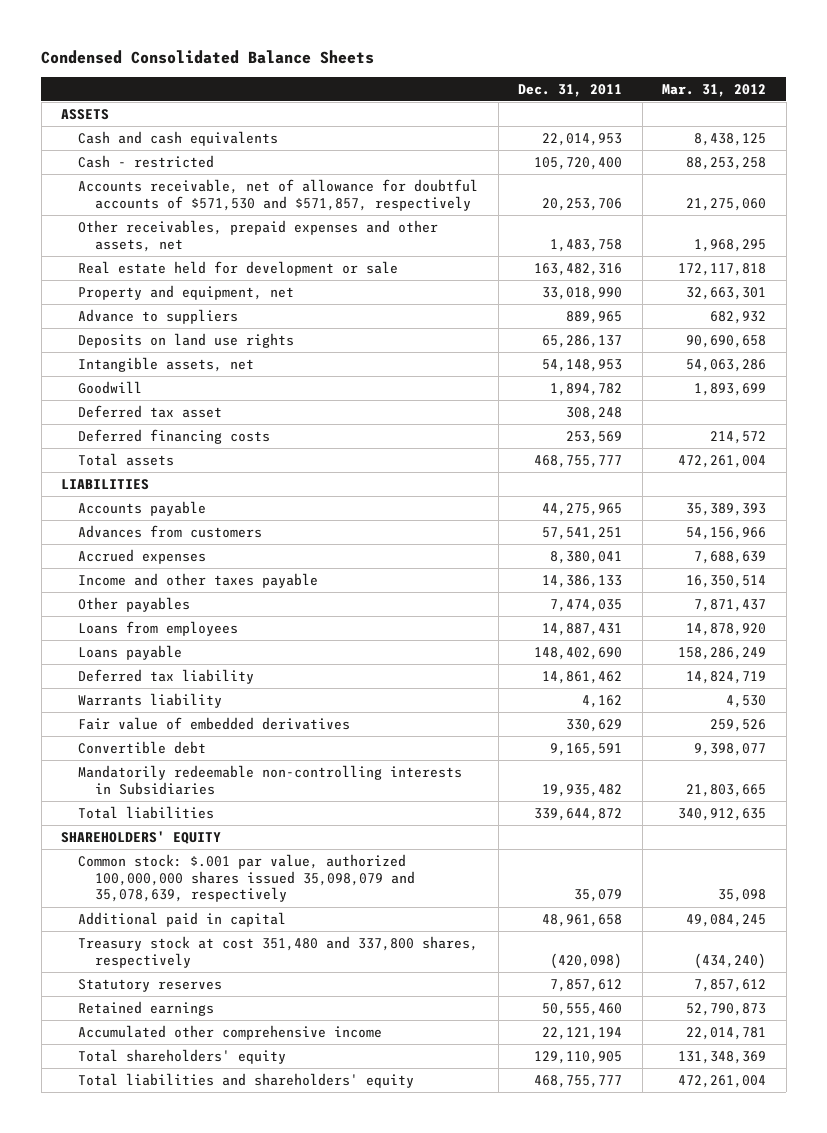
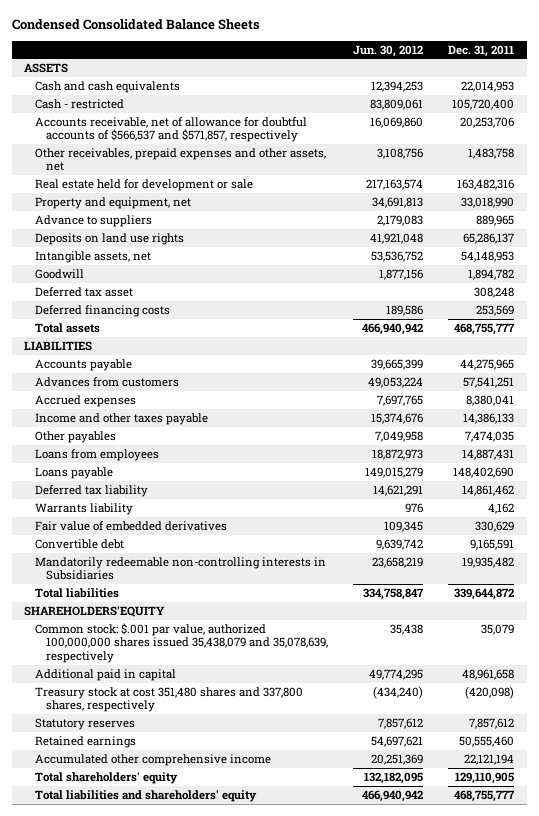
[662,83,767,97] Mar. 31, 2012 -> none
none -> [353,44,424,57] Jun. 30, 2012
[78,178,479,211] Accounts receivable, net of allowance for doubtful accounts of $571,530 and $571,857, respectively -> [35,116,308,143] Accounts receivable, net of allowance for doubtful accounts of $566,537 and $571,857, respectively
[61,830,222,844] SHAREHOLDERS' EQUITY -> [24,605,166,617] SHAREHOLDERS'EQUITY
[78,853,415,903] Common stock: $.001 par value, authorized 100,000,000 shares issued 35,098,079 and 35,078,639, respectively -> [35,622,328,663] Common stock: $.001 par value, authorized 100,000,000 shares issued 35,438,079 and 35,078,639, respectively
[78,935,479,968] Treasury stock at cost 351,480 and 337,800 shares, respectively -> [35,686,304,713] Treasury stock at cost 351,480 shares and 337,800 shares, respectively

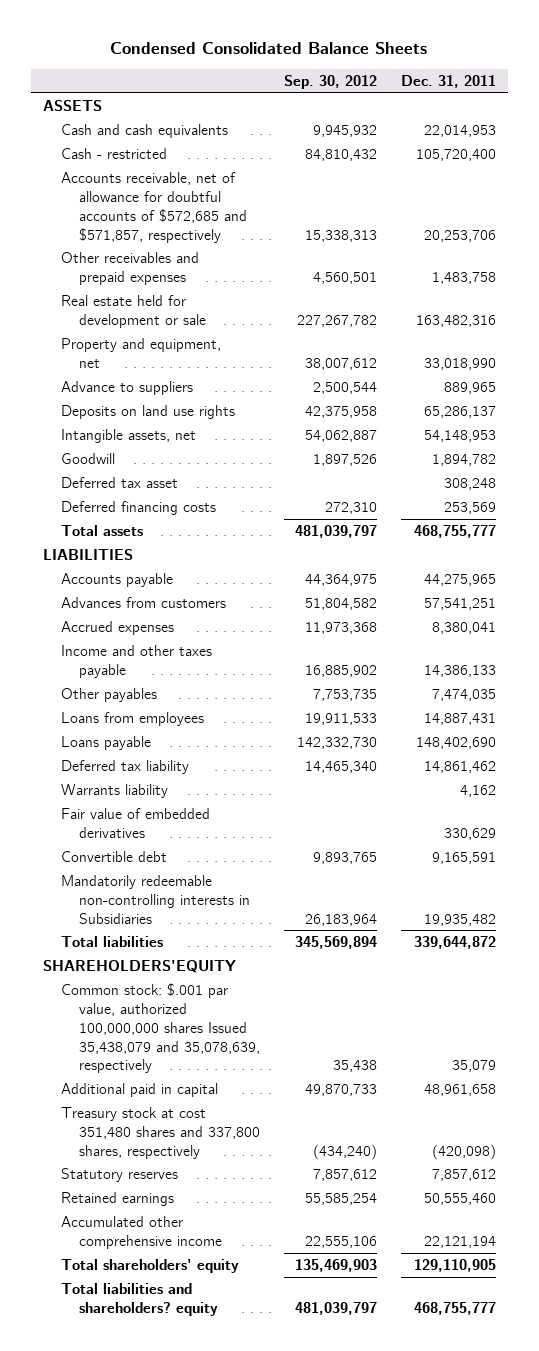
[353,44,424,57] Jun. 30, 2012 -> none
none -> [283,75,377,90] Sep. 30, 2012
[35,116,308,143] Accounts receivable, net of allowance for doubtful accounts of $566,537 and $571,857, respectively -> [60,171,248,243] Accounts receivable, net of allowance for doubtful accounts of $572,685 and $571,857, respectively
[35,147,327,172] Other receivables, prepaid expenses and other assets, net -> [60,251,199,285] Other receivables and prepaid expenses
[35,622,328,663] Common stock: $.001 par value, authorized 100,000,000 shares issued 35,438,079 and 35,078,639, respectively -> [60,982,261,1074] Common stock: $.001 par value, authorized 100,000,000 shares Issued 35,438,079 and 35,078,639, respectively
[35,789,258,802] Total liabilities and shareholders' equity -> [60,1282,219,1316] Total liabilities and shareholders? equity

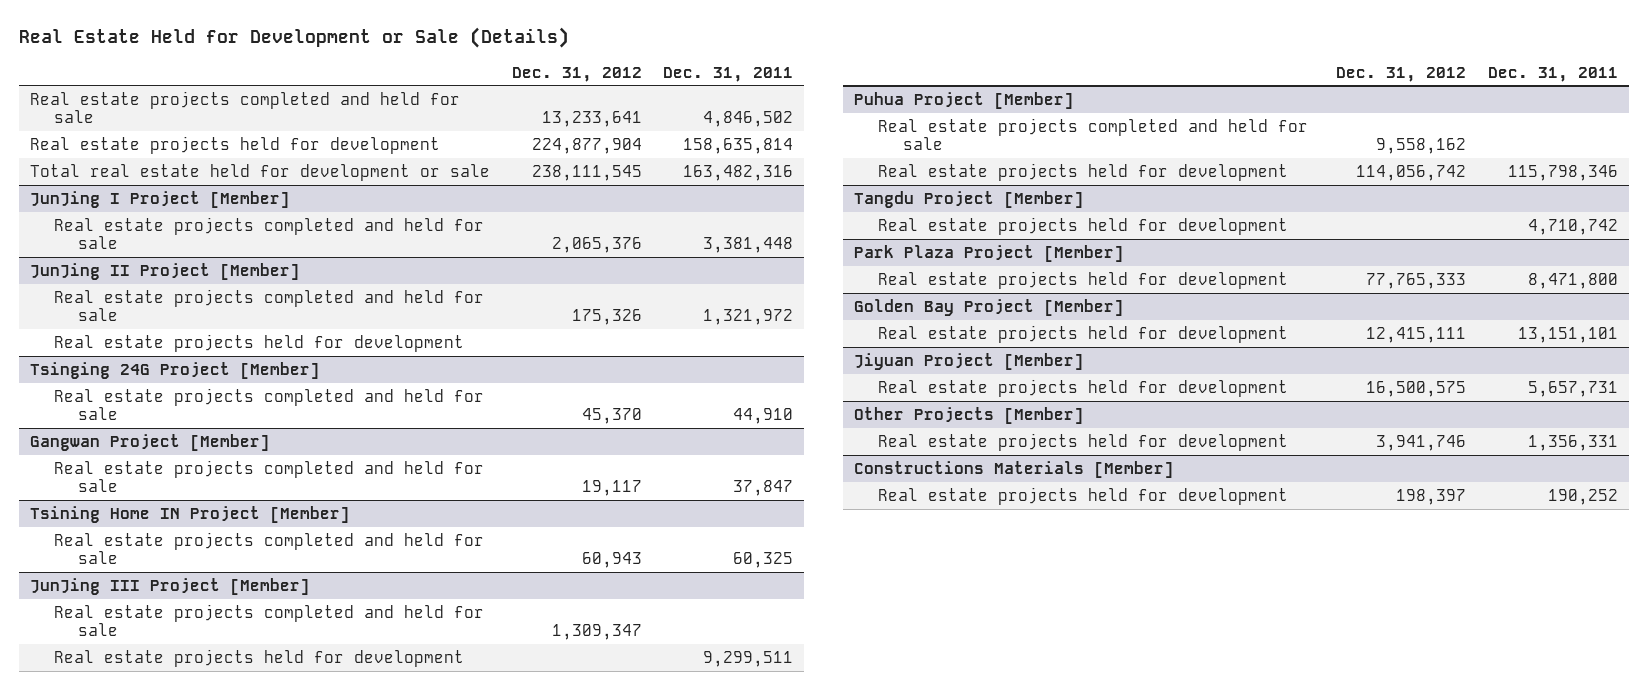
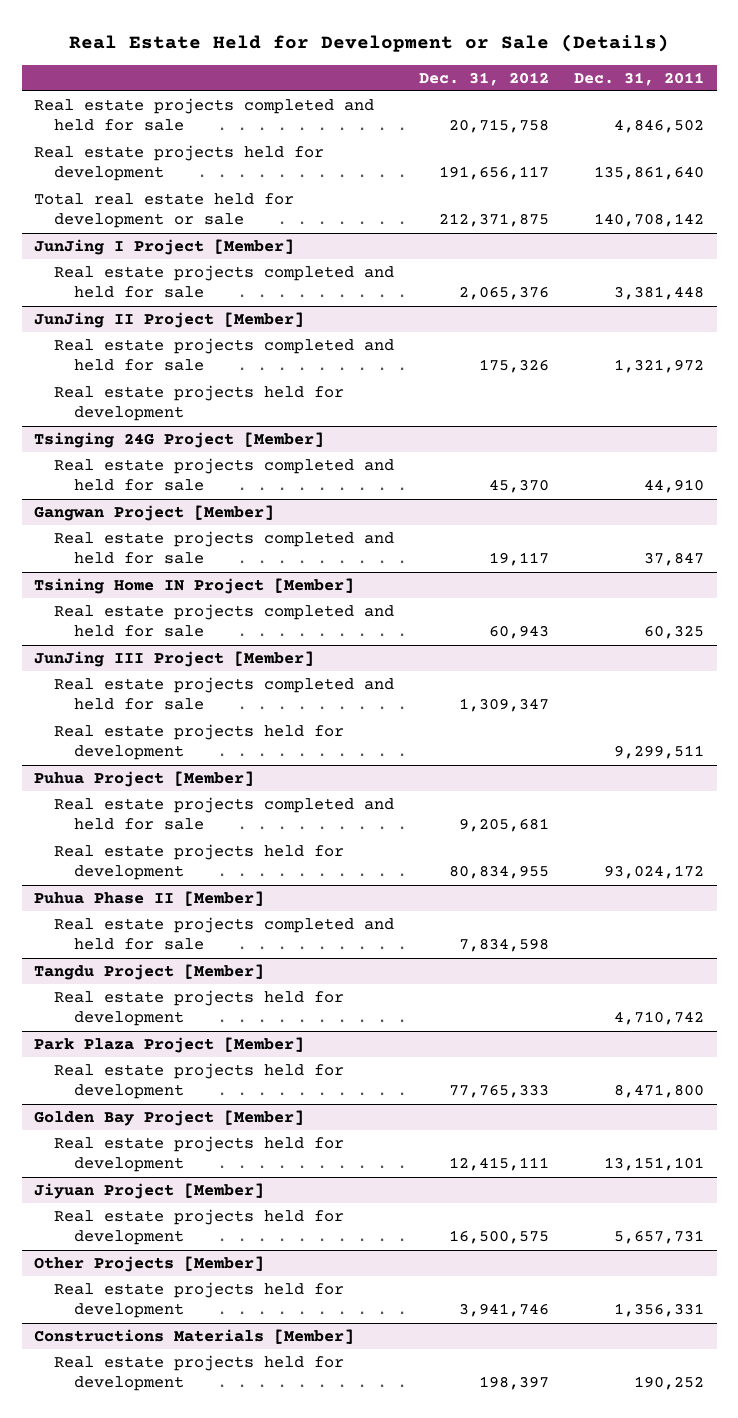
[541,111,642,128] 13,233,641 -> [449,119,550,134] 20,715,758
[531,137,642,154] 224,877,904 -> [439,166,550,181] 191,656,117
[683,137,794,154] 158,635,814 -> [594,166,705,181] 135,861,640
[531,164,642,181] 238,111,545 -> [439,213,550,228] 212,371,875
[683,164,794,181] 163,482,316 -> [594,213,705,228] 140,708,142
[1376,138,1467,155] 9,558,162 -> [459,818,550,833] 9,205,681
[1356,164,1467,181] 114,056,742 -> [449,865,550,880] 80,834,955
[1507,164,1618,181] 115,798,346 -> [604,865,705,880] 93,024,172
none -> [34,890,265,906] Puhua Phase II [Member]
none -> [53,916,394,951] Real estate projects completed and held for sale

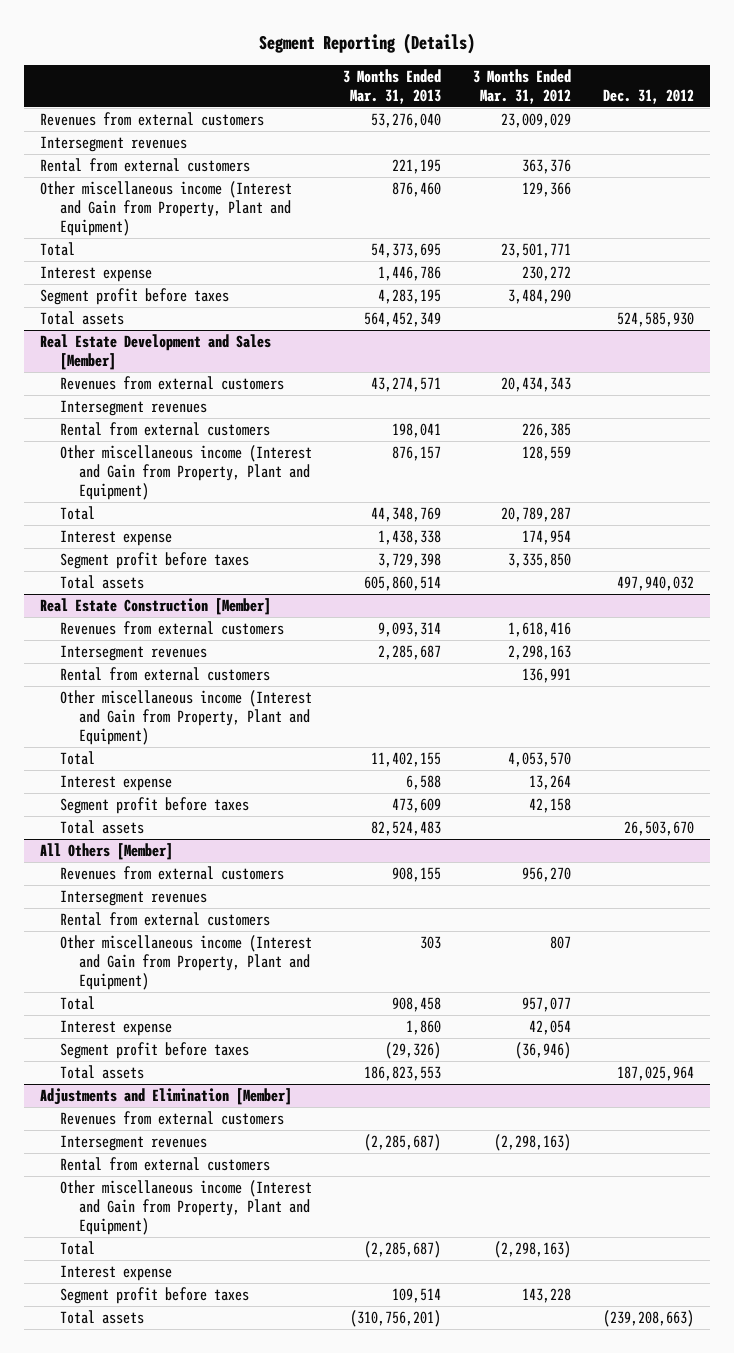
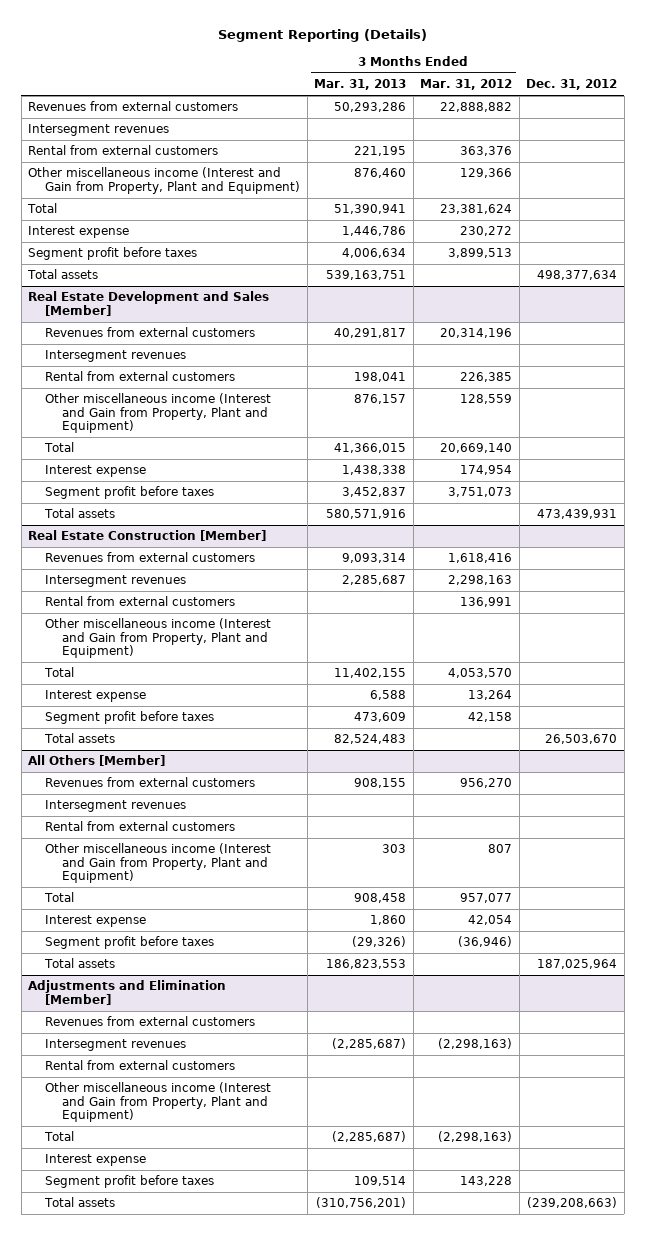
[371,113,442,129] 53,276,040 -> [334,102,407,113] 50,293,286
[501,113,572,129] 23,009,029 -> [440,102,513,113] 22,888,882
[371,243,442,259] 54,373,695 -> [334,204,407,215] 51,390,941
[501,243,572,259] 23,501,771 -> [440,204,513,215] 23,381,624
[378,289,442,305] 4,283,195 -> [342,248,407,259] 4,006,634
[508,289,572,305] 3,484,290 -> [448,248,513,259] 3,899,513
[364,312,442,328] 564,452,349 -> [326,270,407,281] 539,163,751
[616,312,694,328] 524,585,930 -> [537,270,618,281] 498,377,634
[371,377,442,393] 43,274,571 -> [334,328,407,339] 40,291,817
[501,377,572,393] 20,434,343 -> [440,328,513,339] 20,314,196
[371,507,442,523] 44,348,769 -> [334,443,407,454] 41,366,015
[501,507,572,523] 20,789,287 -> [440,443,513,454] 20,669,140
[378,553,442,569] 3,729,398 -> [342,487,407,498] 3,452,837
[508,553,572,569] 3,335,850 -> [448,487,513,498] 3,751,073
[364,576,442,592] 605,860,514 -> [326,509,407,520] 580,571,916
[616,576,694,592] 497,940,032 -> [537,509,618,520] 473,439,931

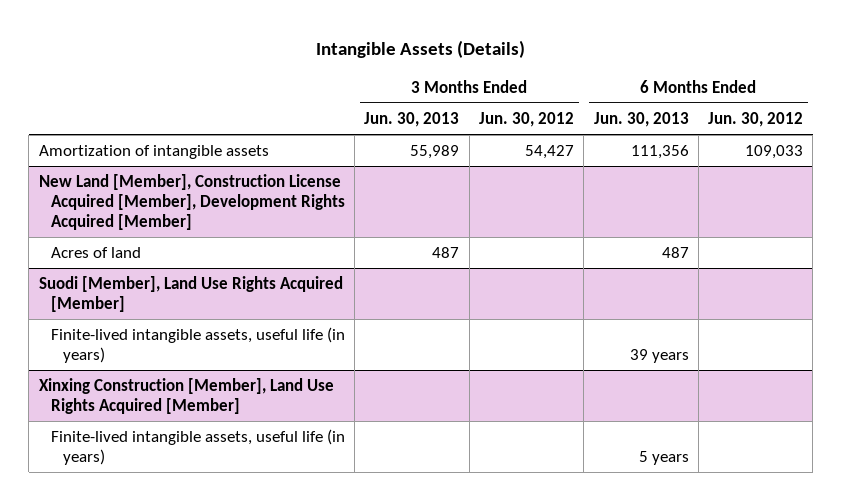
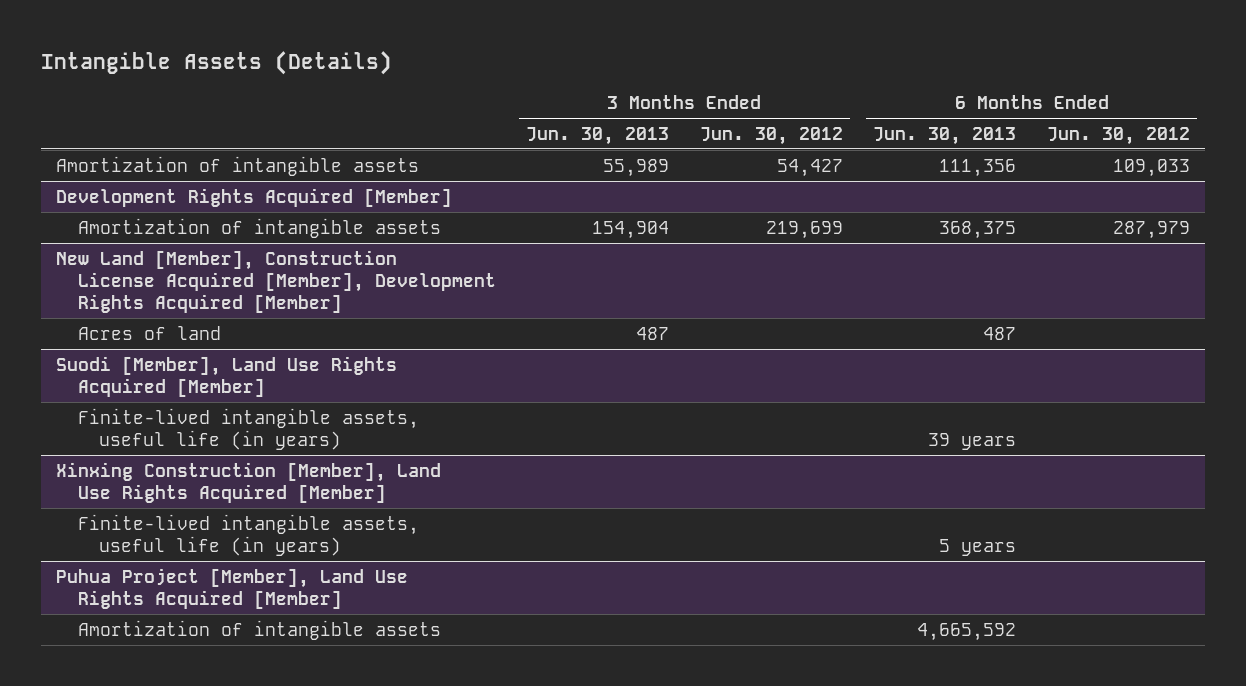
none -> [56,187,453,207] Development Rights Acquired [Member]
none -> [77,217,441,238] Amortization of intangible assets
none -> [56,567,409,609] Puhua Project [Member], Land Use Rights Acquired [Member]
none -> [77,619,441,640] Amortization of intangible assets

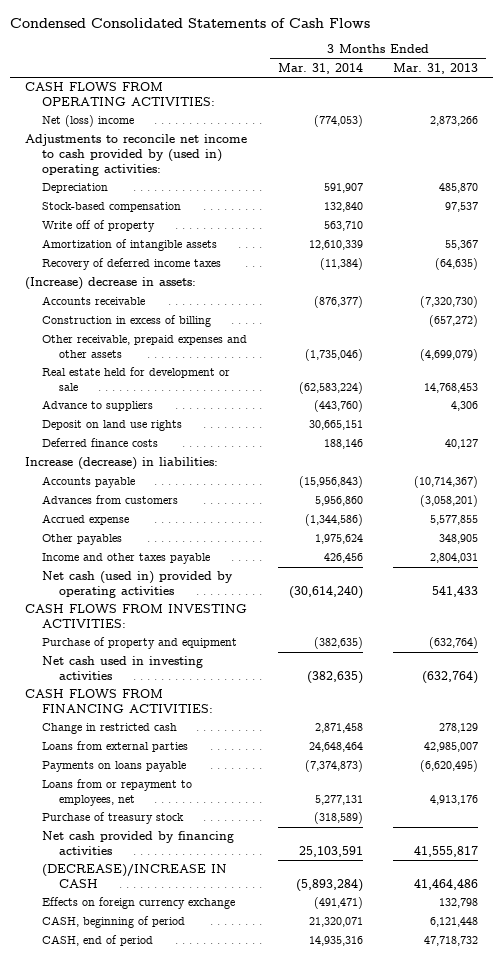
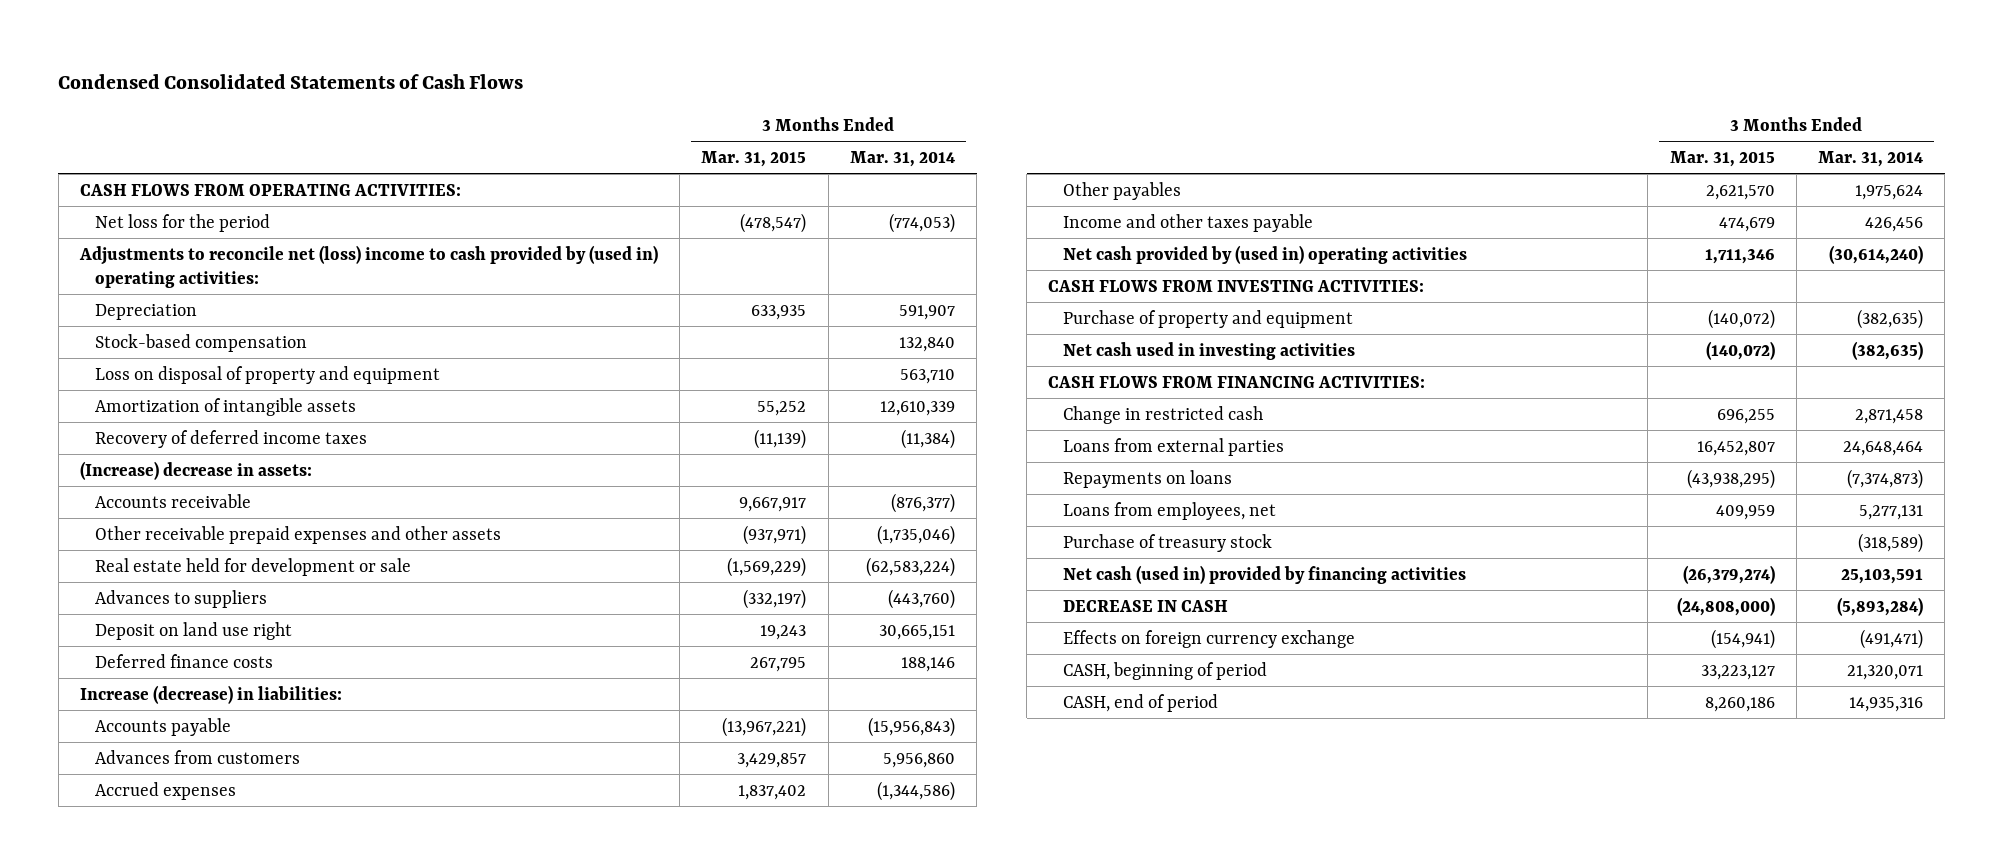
[393,62,479,74] Mar. 31, 2013 -> none
none -> [701,150,807,167] Mar. 31, 2015
[41,115,134,128] Net (loss) income -> [94,213,270,232] Net loss for the period
[25,134,248,176] Adjustments to reconcile net income to cash provided by (used in) operating activities: -> [79,244,659,288] Adjustments to reconcile net (loss) income to cash provided by (used in) operating activities:
[41,220,155,233] Write off of property -> [94,365,440,384] Loss on disposal of property and equipment
[41,315,211,328] Construction in excess of billing -> none
[41,335,247,359] Other receivable, prepaid expenses and other assets -> [94,525,501,544] Other receivable prepaid expenses and other assets
[41,400,153,412] Advance to suppliers -> [94,589,267,608] Advances to suppliers
[41,420,182,432] Deposit on land use rights -> [94,621,292,640] Deposit on land use right
[41,514,129,526] Accrued expense -> [94,781,236,800] Accrued expenses
[41,571,233,599] Net cash (used in) provided by operating activities -> [1062,244,1467,264] Net cash provided by (used in) operating activities
[41,761,186,773] Payments on loans payable -> [1062,469,1232,488] Repayments on loans
[41,779,192,807] Loans from or repayment to employees, net -> [1062,501,1276,520] Loans from employees, net
[41,831,234,856] Net cash provided by financing activities -> [1062,564,1466,584] Net cash (used in) provided by financing activities
[41,864,227,889] (DECREASE)/INCREASE IN CASH -> [1062,599,1228,612] DECREASE IN CASH

